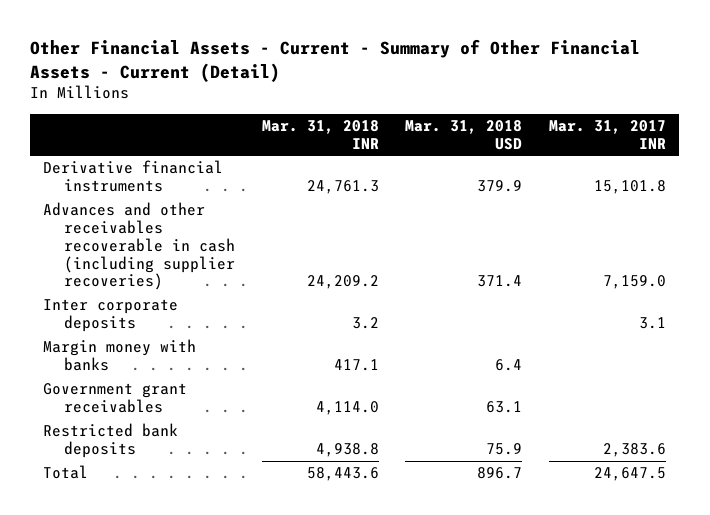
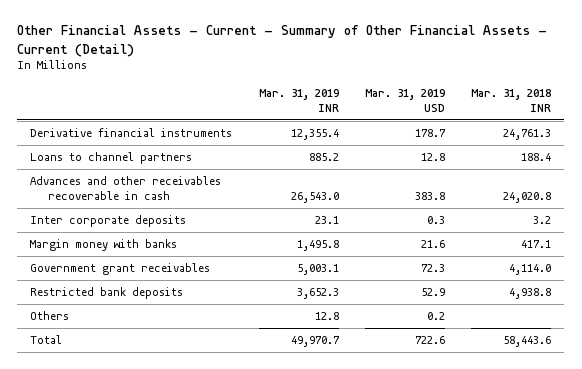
[405,119,523,150] Mar. 31, 2018 USD -> none
[549,119,667,149] Mar. 31, 2017 INR -> none
none -> [258,88,339,112] Mar. 31, 2019 INR
none -> [364,88,445,112] Mar. 31, 2019 USD
none -> [30,151,193,164] Loans to channel partners
[43,202,235,291] Advances and other receivables recoverable in cash (including supplier recoveries) -> [30,175,222,200] Advances and other receivables recoverable in cash
[306,275,379,290] 24,209.2 -> [503,191,552,203] 24,020.8
none -> [30,310,70,320] Others

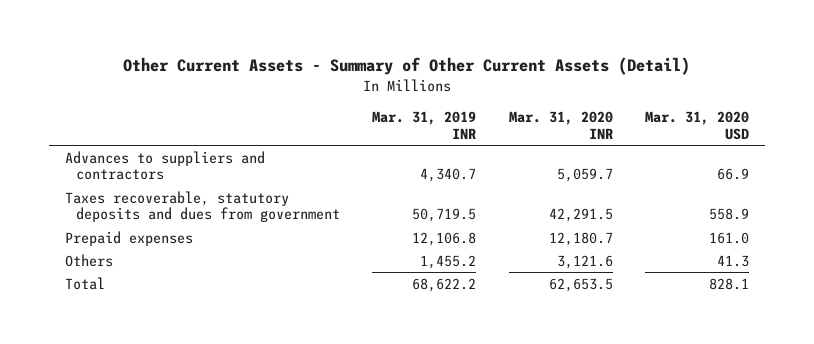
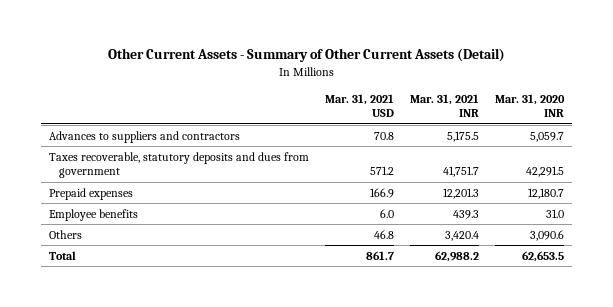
[372,111,477,139] Mar. 31, 2019 INR -> none
[644,111,749,140] Mar. 31, 2020 USD -> none
none -> [324,93,394,118] Mar. 31, 2021 USD
none -> [410,93,480,118] Mar. 31, 2021 INR
none -> [48,208,138,221] Employee benefits
[556,254,613,269] 3,121.6 -> [530,229,565,241] 3,090.6

